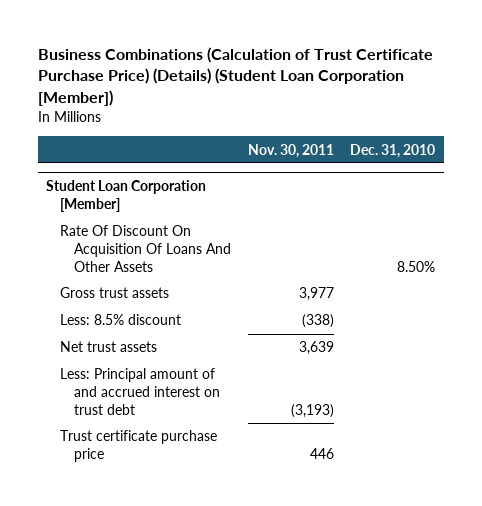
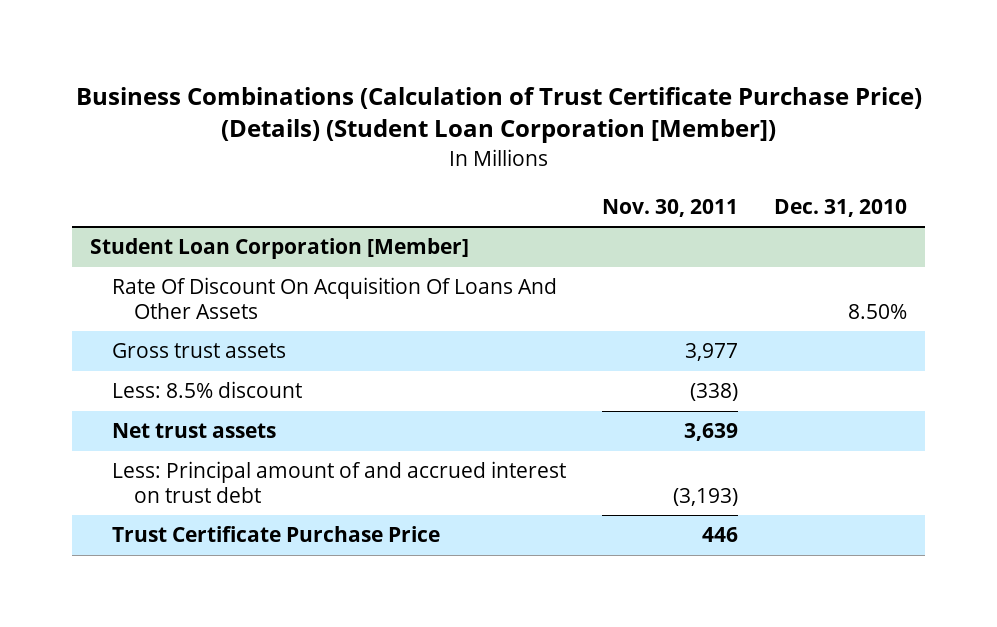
[59,430,217,463] Trust certificate purchase price -> [112,526,441,543] Trust Certificate Purchase Price

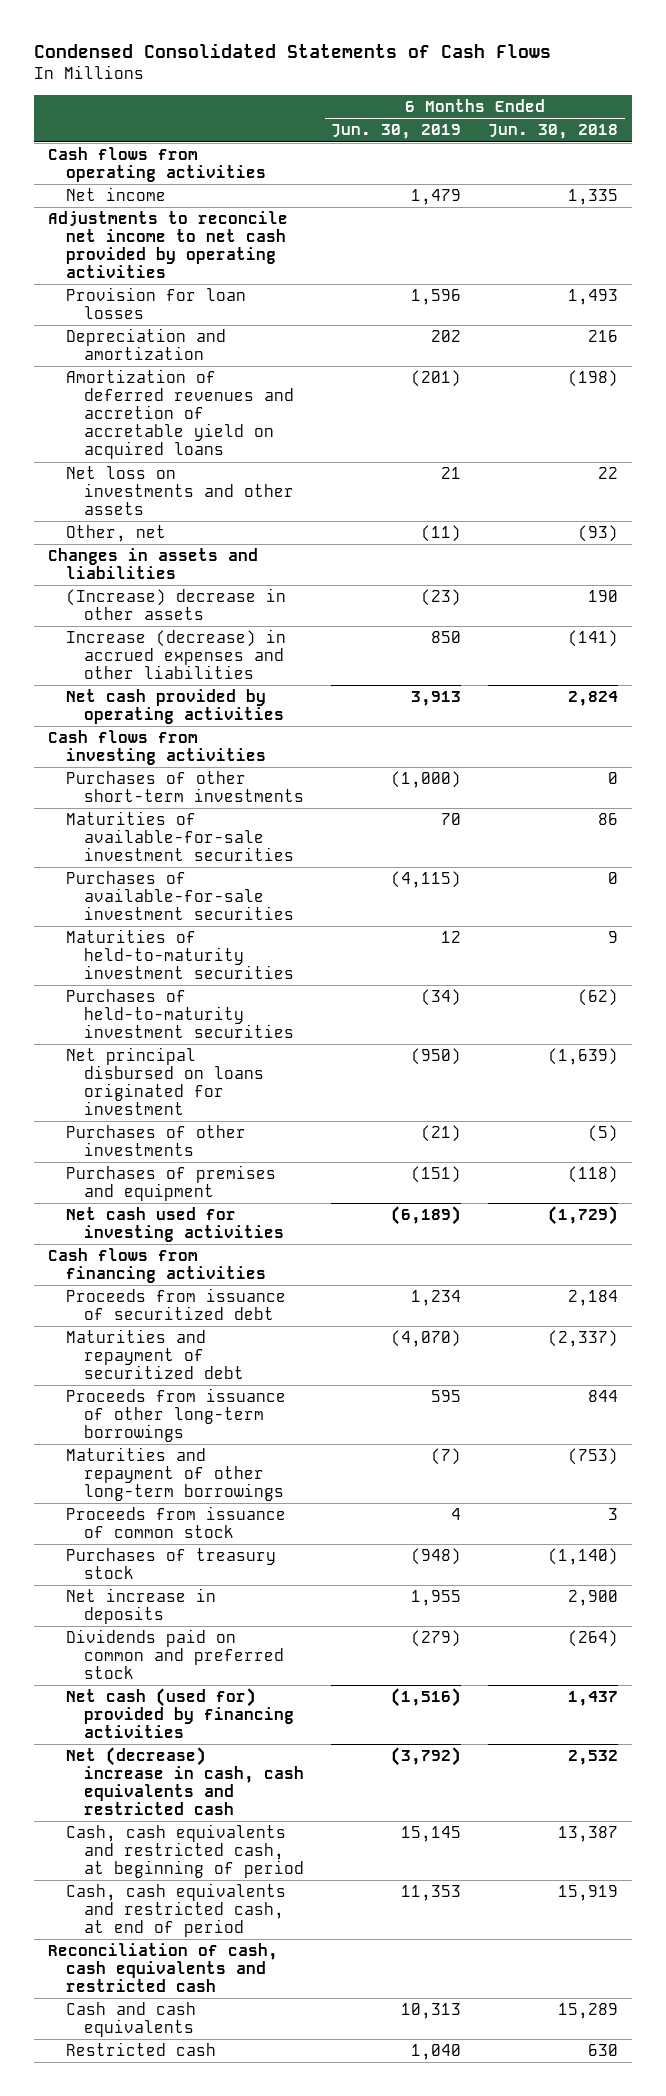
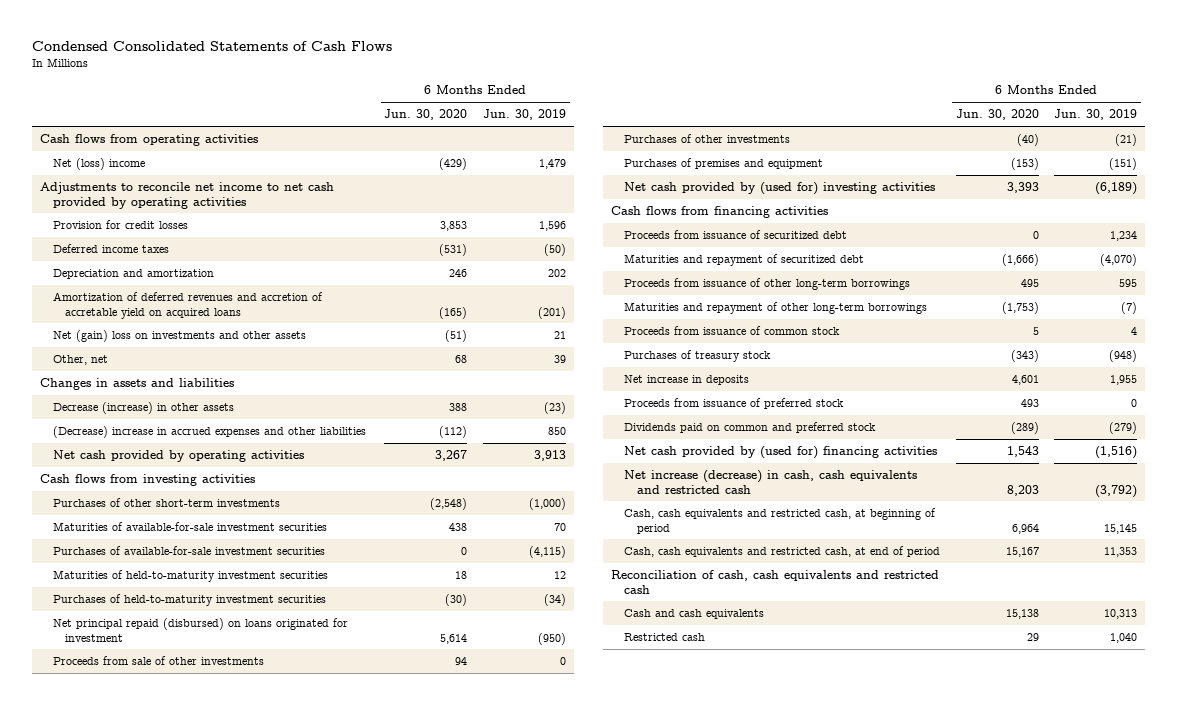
[488,124,619,140] Jun. 30, 2018 -> none
none -> [384,109,468,121] Jun. 30, 2020
[66,187,167,202] Net income -> [52,158,145,171] Net (loss) income
[66,287,247,320] Provision for loan losses -> [52,220,188,230] Provision for credit losses
none -> [52,244,169,254] Deferred income taxes
[66,466,295,516] Net loss on investments and other assets -> [52,330,306,343] Net (gain) loss on investments and other assets
[421,525,462,543] (11) -> [554,355,567,364] 39
[66,588,287,621] (Increase) decrease in other assets -> [52,402,234,415] Decrease (increase) in other assets
[66,629,287,680] Increase (decrease) in accrued expenses and other liabilities -> [52,426,366,439] (Decrease) increase in accrued expenses and other liabilities
[66,1047,265,1116] Net principal disbursed on loans originated for investment -> [52,618,348,642] Net principal repaid (disbursed) on loans originated for investment
none -> [52,656,264,666] Proceeds from sale of other investments
[66,1207,285,1243] Net cash used for investing activities -> [623,182,935,196] Net cash provided by (used for) investing activities
none -> [623,398,844,410] Proceeds from issuance of preferred stock
[66,1688,295,1739] Net cash (used for) provided by financing activities -> [623,446,937,460] Net cash provided by (used for) financing activities
[66,1747,305,1816] Net (decrease) increase in cash, cash equivalents and restricted cash -> [623,470,917,494] Net increase (decrease) in cash, cash equivalents and restricted cash

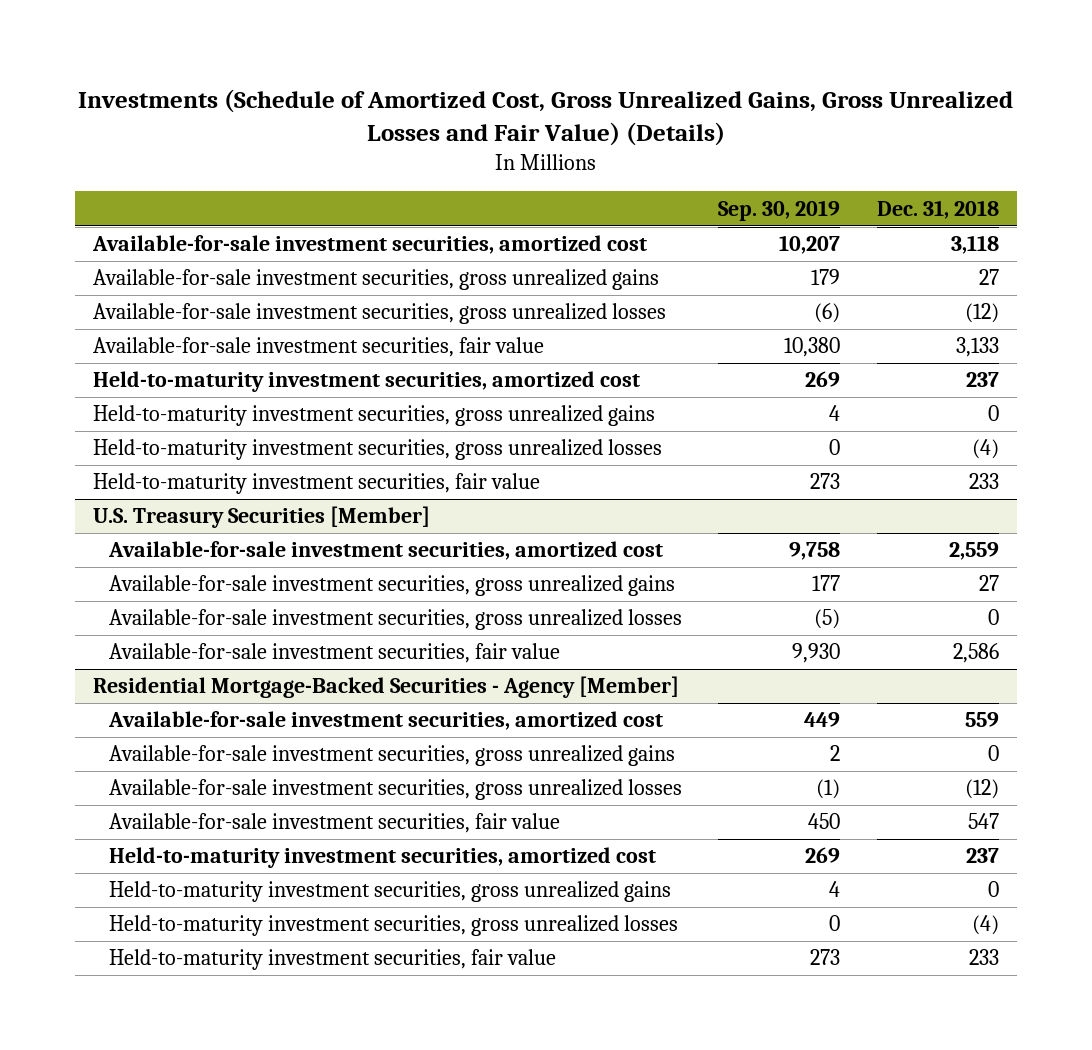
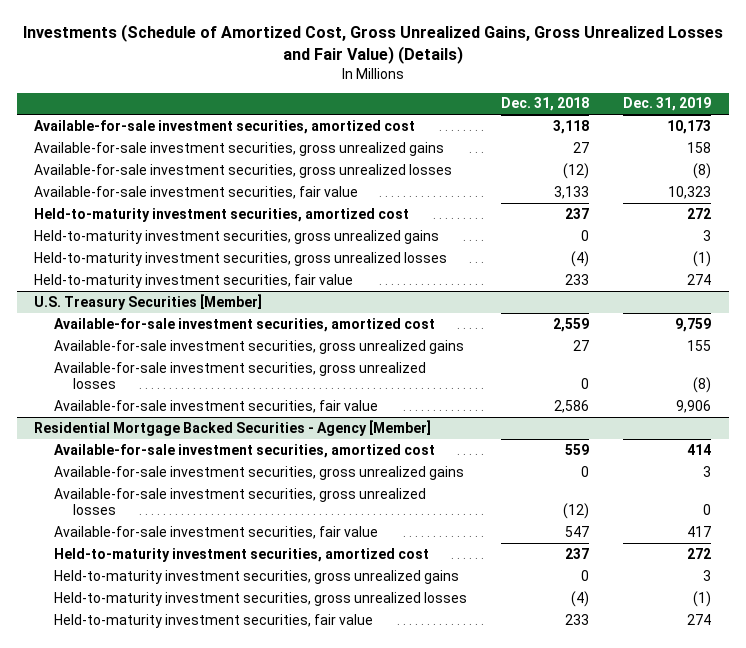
[718,199,841,221] Sep. 30, 2019 -> none
none -> [623,97,712,112] Dec. 31, 2019
[92,676,679,699] Residential Mortgage-Backed Securities - Agency [Member] -> [34,419,432,436] Residential Mortgage Backed Securities - Agency [Member]

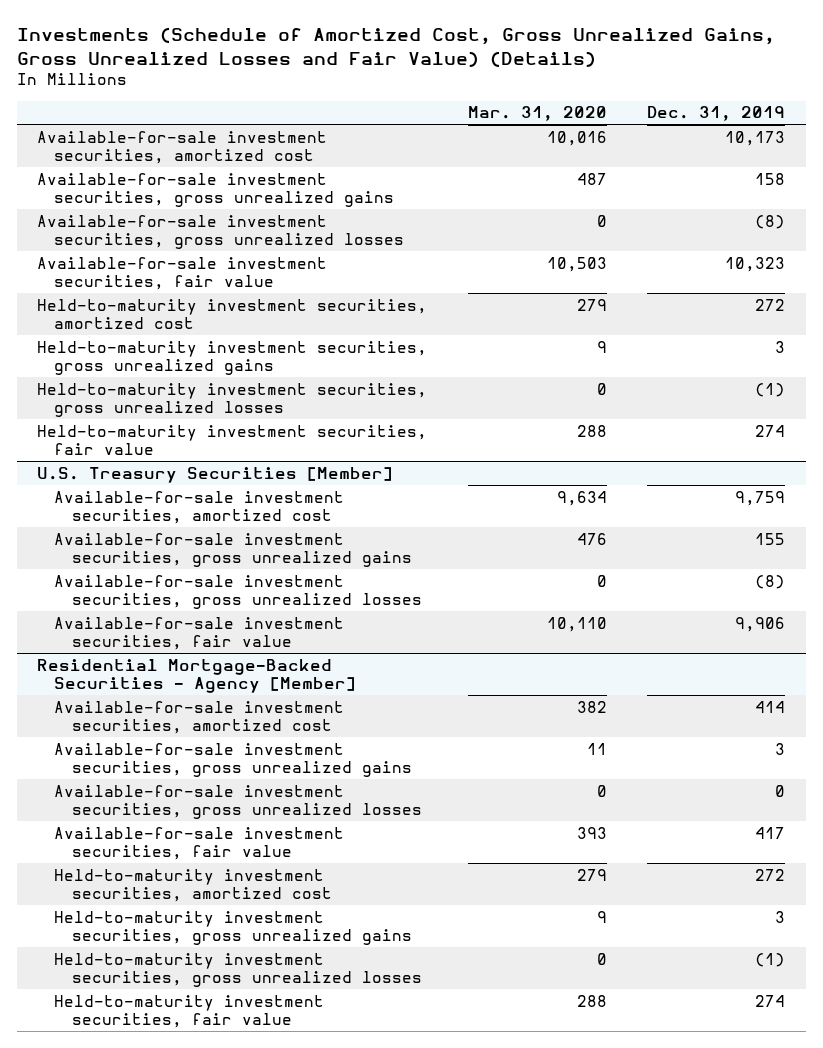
[501,97,590,112] Dec. 31, 2018 -> none
none -> [467,106,607,122] Mar. 31, 2020
[34,419,432,436] Residential Mortgage Backed Securities - Agency [Member] -> [37,658,357,694] Residential Mortgage-Backed Securities - Agency [Member]

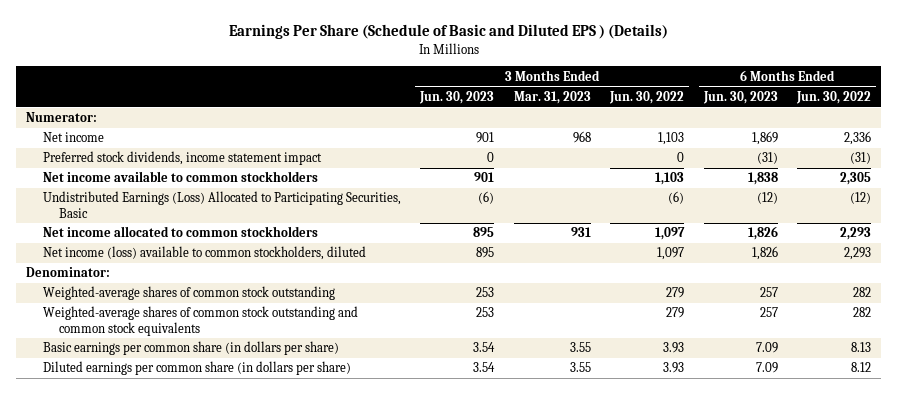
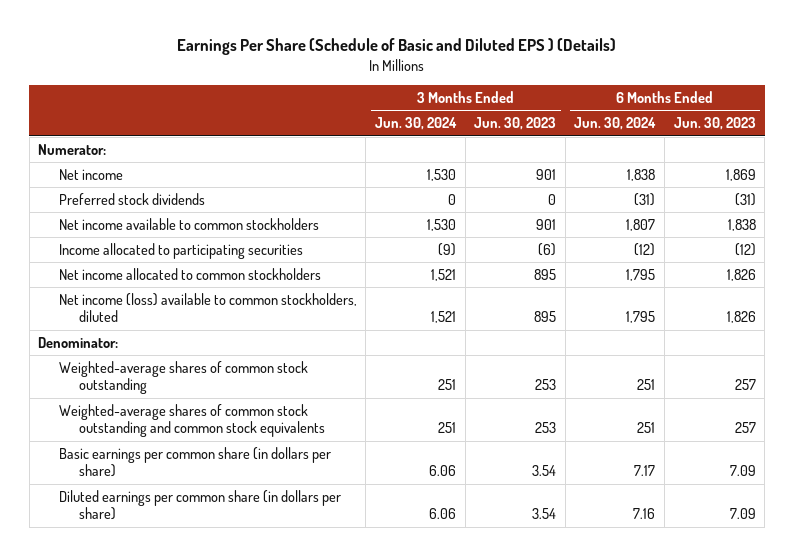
[513,91,591,105] Mar. 31, 2023 -> none
[609,91,685,105] Jun. 30, 2022 -> none
[796,91,872,105] Jun. 30, 2022 -> none
none -> [375,117,458,131] Jun. 30, 2024
none -> [574,117,657,131] Jun. 30, 2024
[42,151,322,166] Preferred stock dividends, income statement impact -> [58,192,205,205] Preferred stock dividends
[42,191,401,218] Undistributed Earnings (Loss) Allocated to Participating Securities, Basic -> [58,242,303,259] Income allocated to participating securities

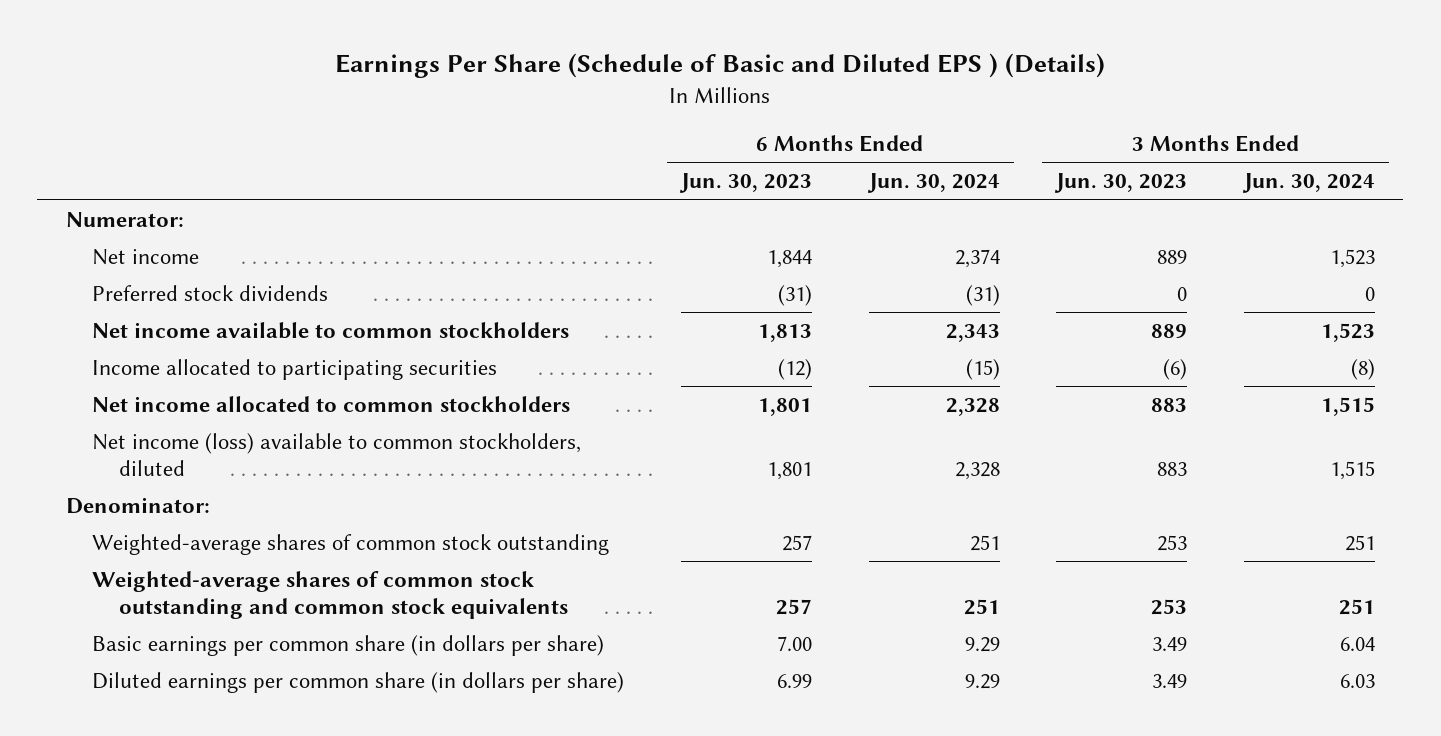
[427,168,457,181] 1,530 -> [1330,248,1376,268] 1,523
[536,168,557,180] 901 -> [1157,249,1188,264] 889
[627,168,656,181] 1,838 -> [954,248,1000,268] 2,374
[725,168,756,181] 1,869 -> [767,249,813,268] 1,844
[427,218,457,231] 1,530 -> [1321,322,1376,342] 1,523
[536,218,557,230] 901 -> [1151,323,1188,338] 889
[626,218,656,231] 1,807 -> [945,323,1000,342] 2,343
[727,218,756,231] 1,838 -> [758,323,813,342] 1,813
[438,242,457,256] (9) -> [1351,358,1376,380] (8)
[634,242,656,256] (12) -> [965,358,1000,380] (15)
[431,268,457,281] 1,521 -> [1321,396,1376,416] 1,515
[534,268,557,280] 895 -> [1151,397,1188,412] 883
[626,268,656,281] 1,795 -> [945,397,1000,416] 2,328
[726,268,756,281] 1,826 -> [758,397,813,416] 1,801
[431,311,457,324] 1,521 -> [1330,460,1376,480] 1,515
[534,311,557,323] 895 -> [1157,461,1188,476] 883
[626,311,656,324] 1,795 -> [954,461,1000,480] 2,328
[726,311,756,324] 1,826 -> [767,461,813,480] 1,801
[429,465,457,477] 6.06 -> [1340,636,1376,651] 6.04
[532,465,557,477] 3.54 -> [1152,636,1188,651] 3.49
[634,465,656,477] 7.17 -> [964,636,1000,652] 9.29
[729,465,756,477] 7.09 -> [777,635,813,651] 7.00
[429,508,457,520] 6.06 -> [1340,673,1376,688] 6.03
[532,508,557,520] 3.54 -> [1152,673,1188,688] 3.49
[633,508,656,520] 7.16 -> [964,673,1000,689] 9.29
[729,508,756,520] 7.09 -> [777,673,813,688] 6.99

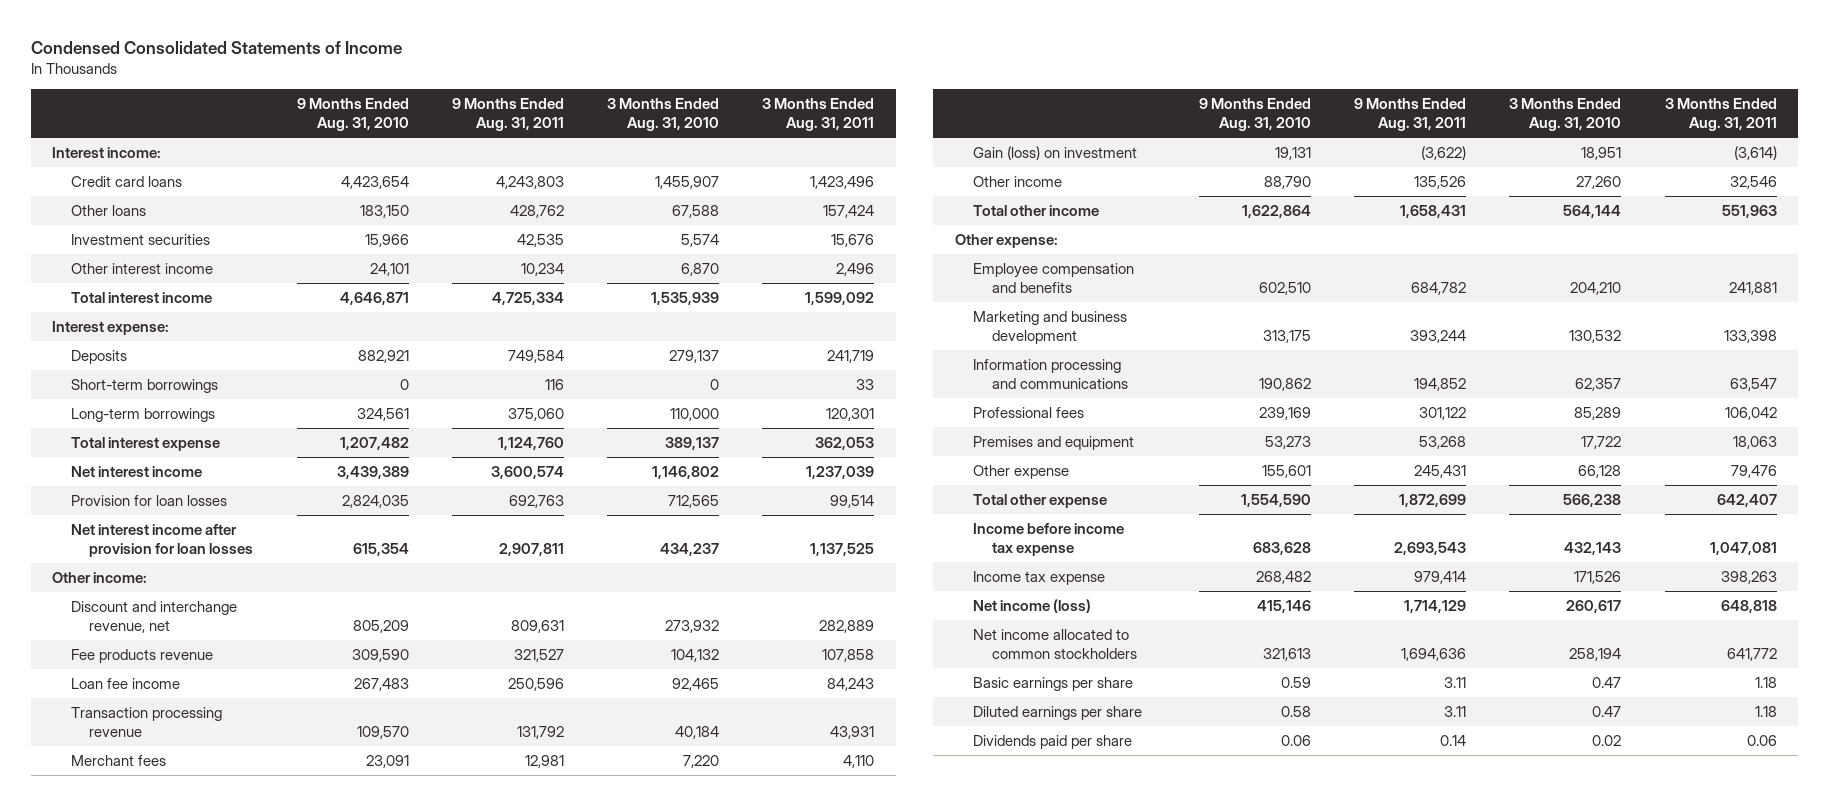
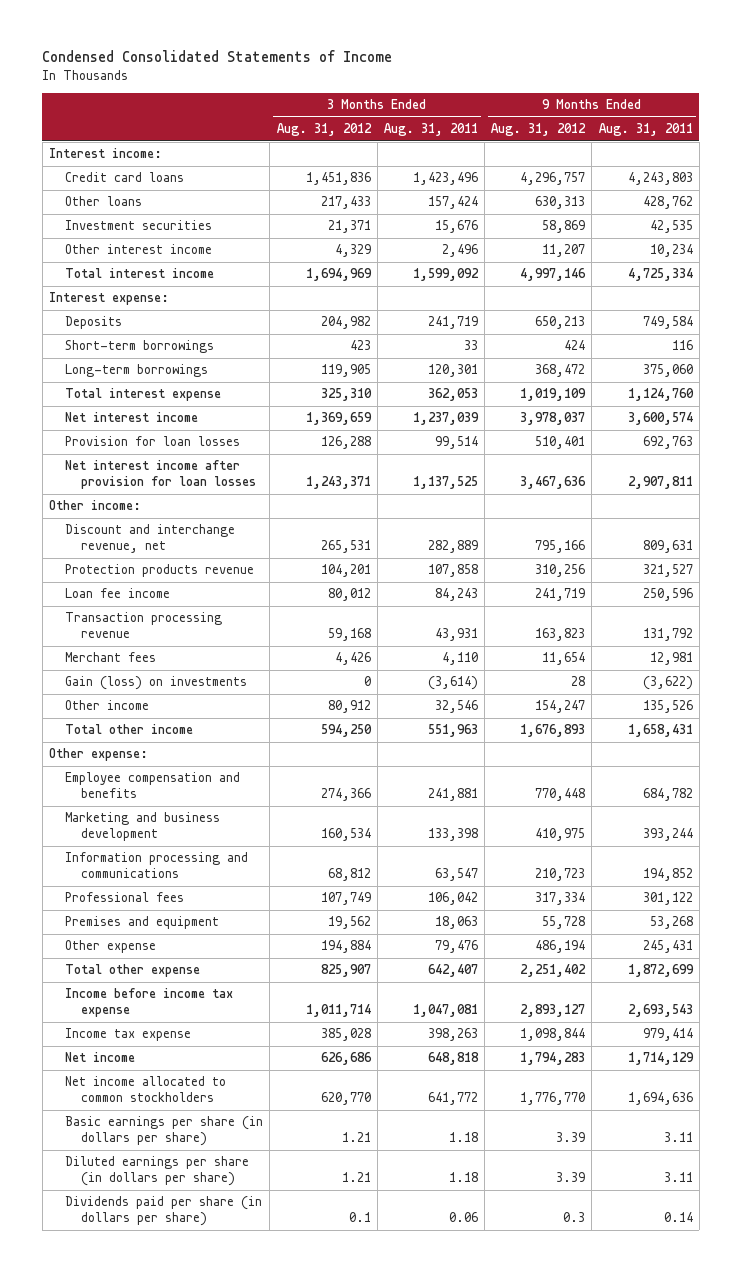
[296,98,409,132] 9 Months Ended Aug. 31, 2010 -> none
[607,98,720,132] 3 Months Ended Aug. 31, 2010 -> none
none -> [276,123,372,137] Aug. 31, 2012
none -> [491,123,587,137] Aug. 31, 2012
[70,648,213,663] Fee products revenue -> [65,564,255,578] Protection products revenue
[973,145,1138,160] Gain (loss) on investment -> [65,676,248,691] Gain (loss) on investments
[973,598,1092,613] Net income (loss) -> [65,1052,136,1063] Net income
[973,676,1134,691] Basic earnings per share -> [65,1116,264,1147] Basic earnings per share (in dollars per share)
[973,705,1143,720] Diluted earnings per share -> [65,1156,250,1187] Diluted earnings per share (in dollars per share)
[973,734,1133,749] Dividends paid per share -> [65,1196,263,1227] Dividends paid per share (in dollars per share)

